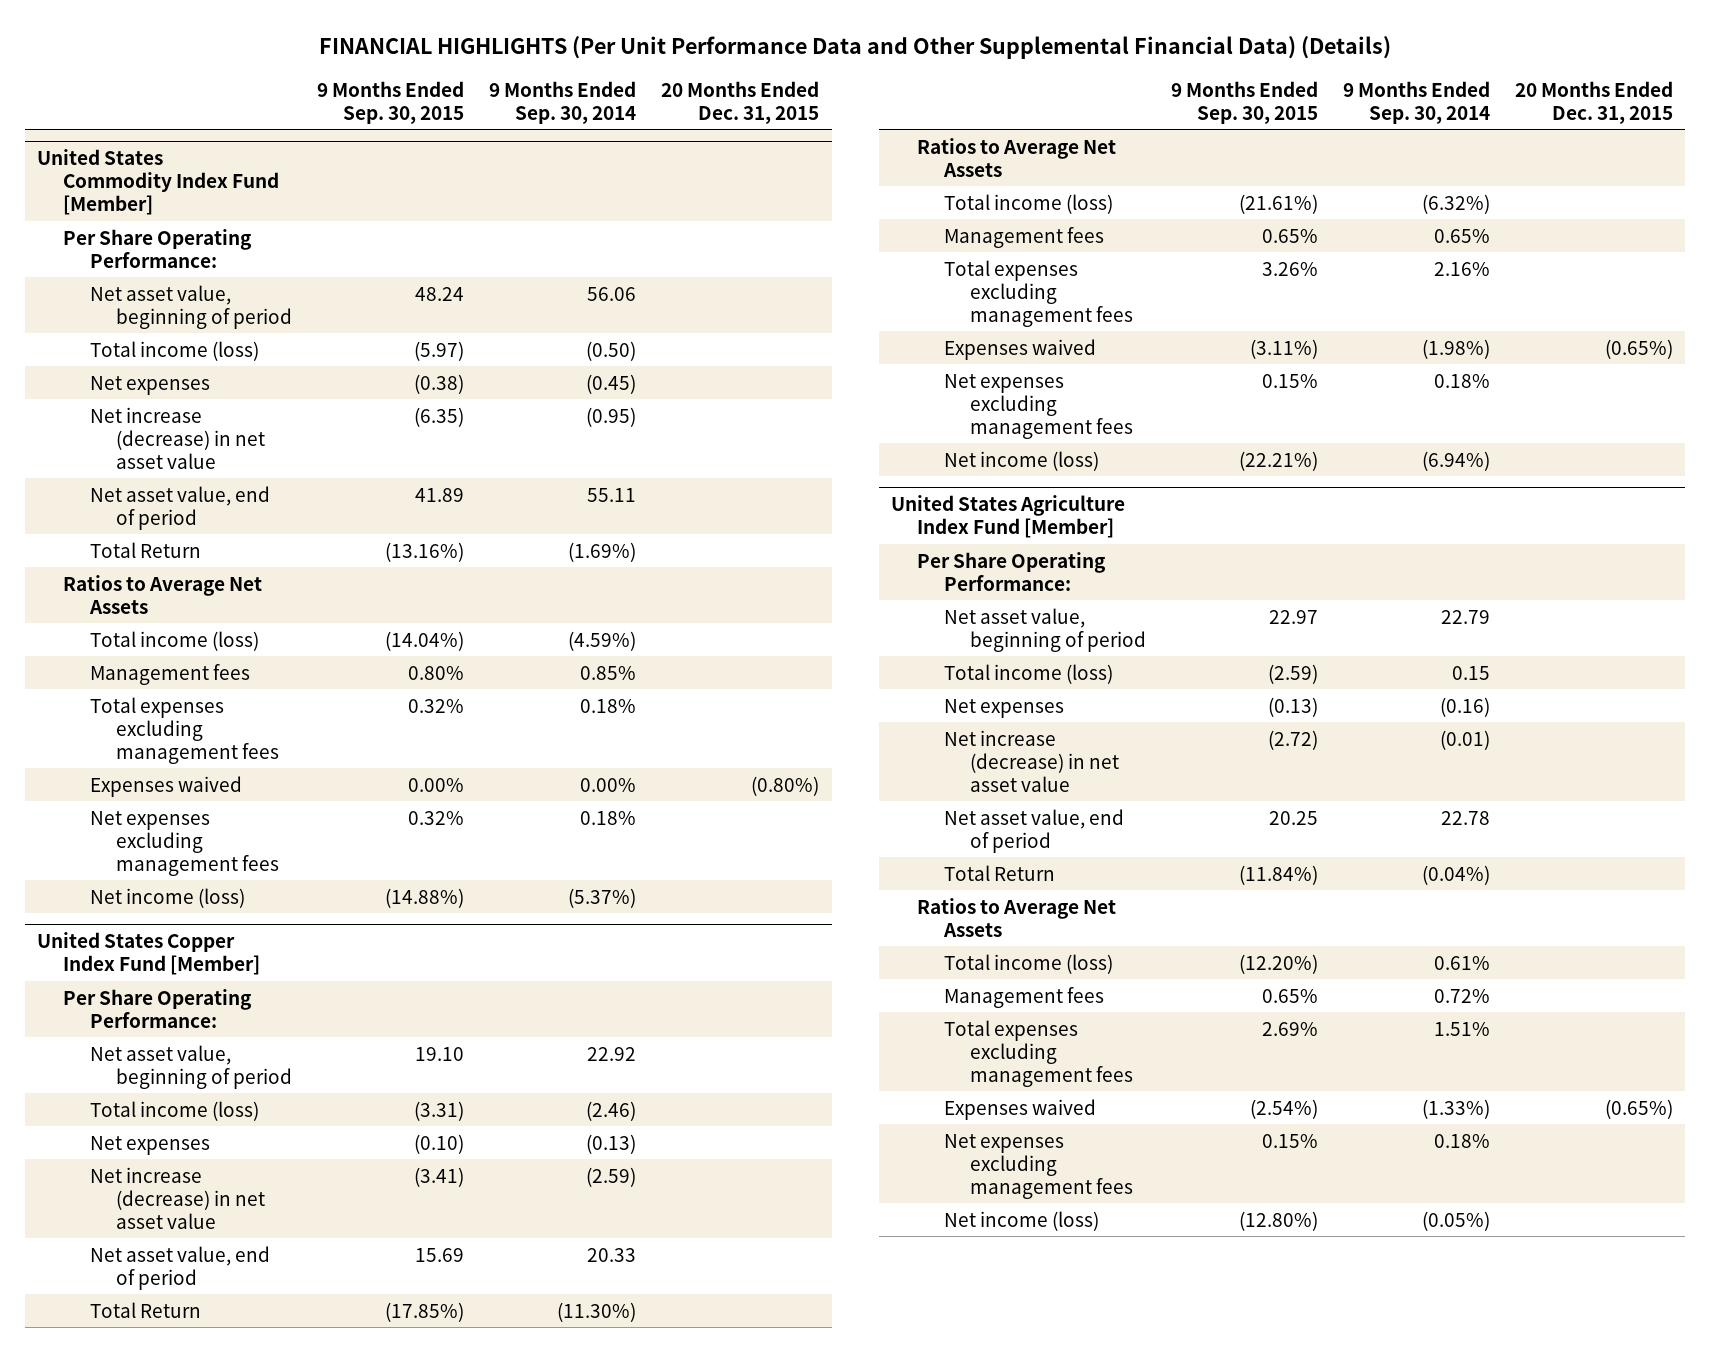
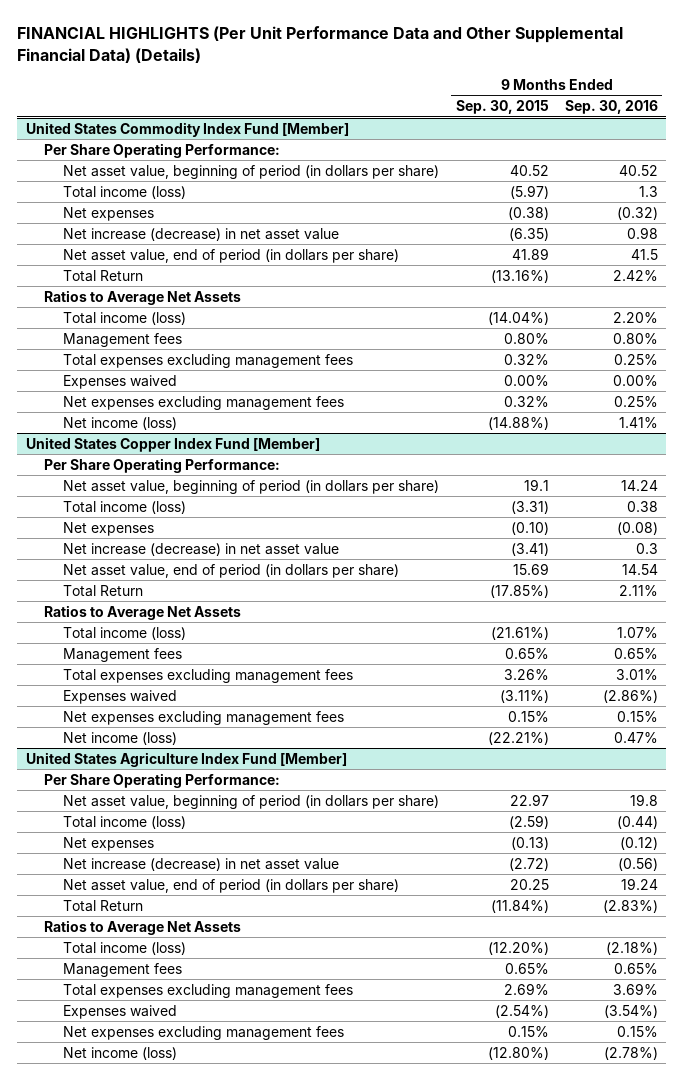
[488,80,636,124] 9 Months Ended Sep. 30, 2014 -> none
[661,80,820,124] 20 Months Ended Dec. 31, 2015 -> none
none -> [565,100,659,115] Sep. 30, 2016
[89,284,292,329] Net asset value, beginning of period -> [62,164,439,179] Net asset value, beginning of period (in dollars per share)
[414,286,464,301] 48.24 -> [509,164,549,176] 40.52
[89,485,270,530] Net asset value, end of period -> [62,248,399,263] Net asset value, end of period (in dollars per share)
[89,1044,292,1089] Net asset value, beginning of period -> [62,479,439,494] Net asset value, beginning of period (in dollars per share)
[414,1046,464,1061] 19.10 -> [523,478,549,491] 19.1
[89,1245,270,1290] Net asset value, end of period -> [62,563,399,578] Net asset value, end of period (in dollars per share)
[943,607,1146,652] Net asset value, beginning of period -> [62,794,439,809] Net asset value, beginning of period (in dollars per share)
[943,808,1124,853] Net asset value, end of period -> [62,878,399,893] Net asset value, end of period (in dollars per share)

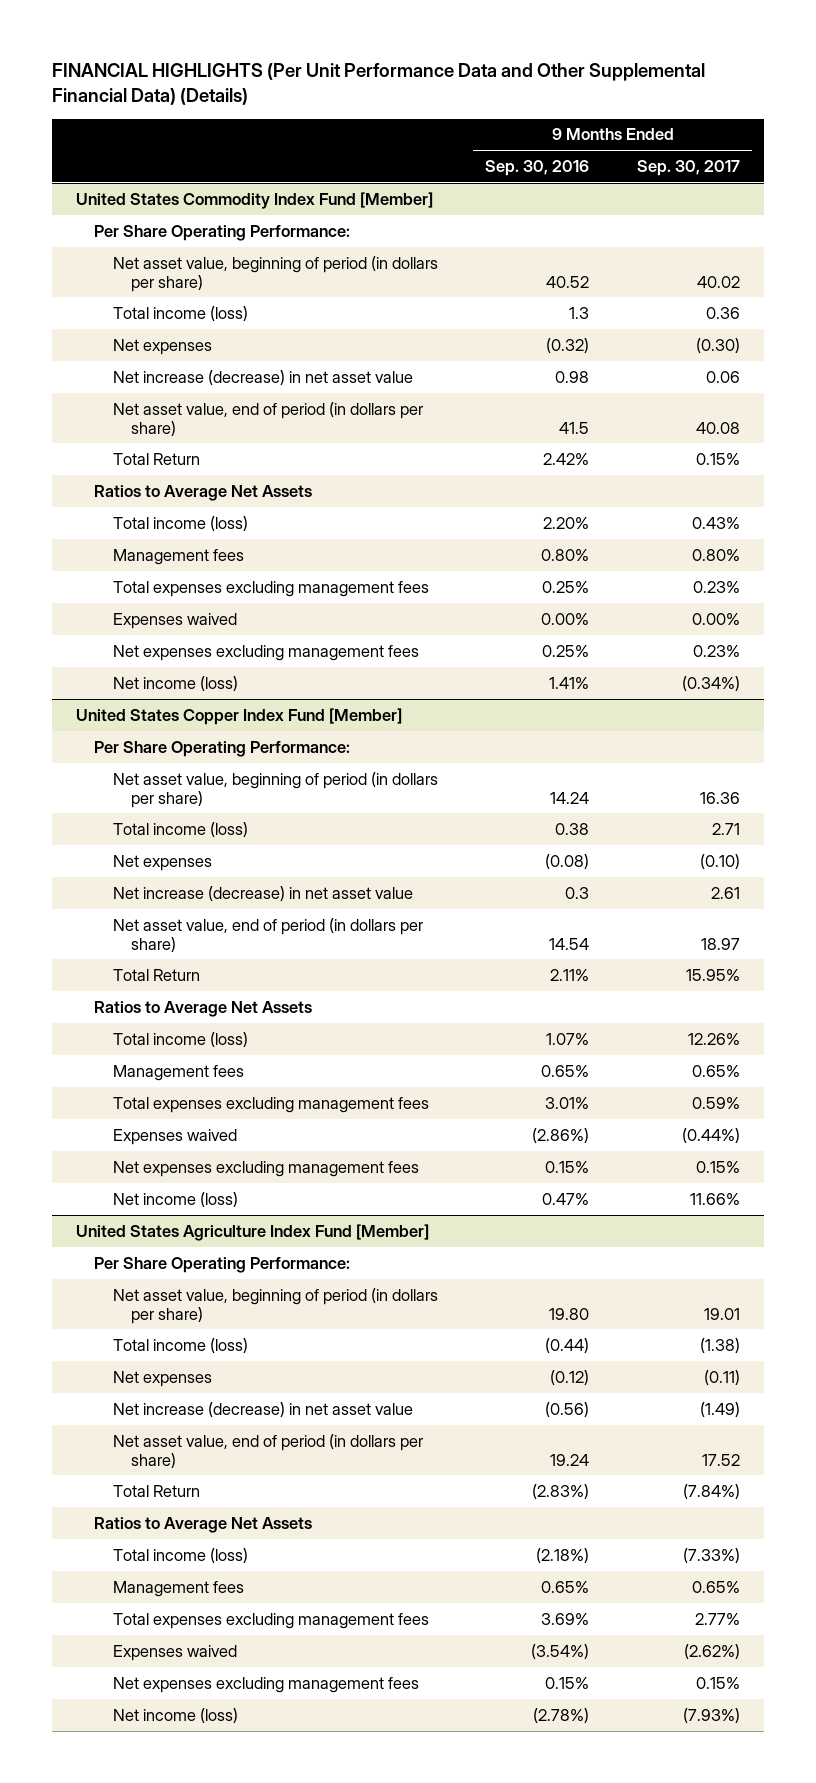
[455,100,549,115] Sep. 30, 2015 -> none
none -> [637,160,741,177] Sep. 30, 2017
[630,793,659,806] 19.8 -> [549,1307,590,1320] 19.80

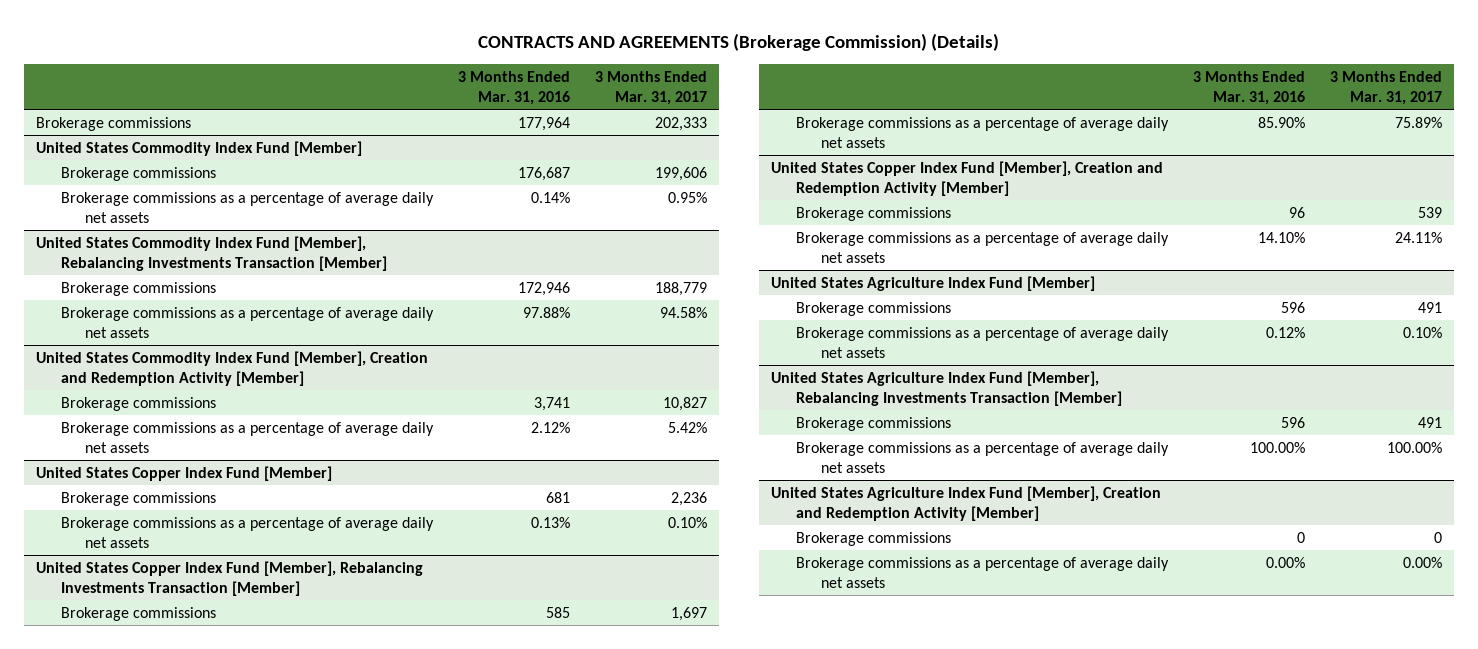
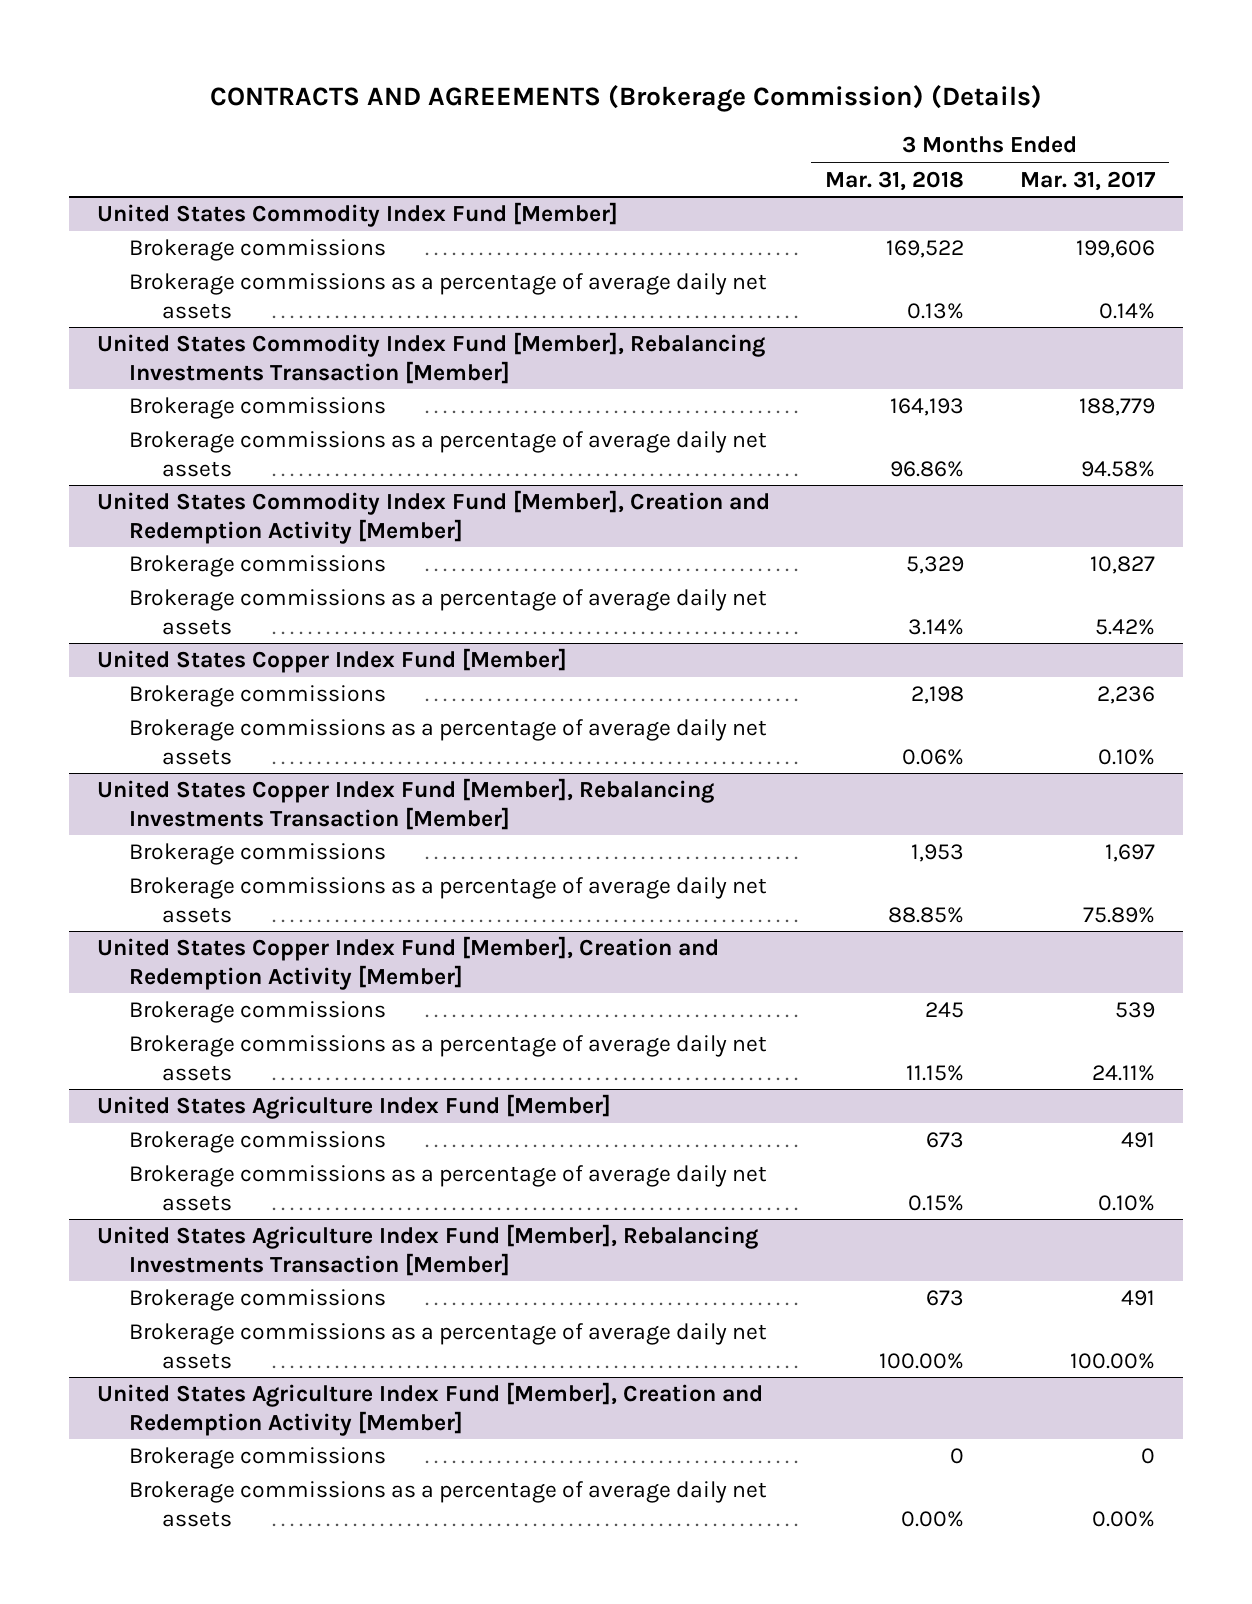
[457,70,570,106] 3 Months Ended Mar. 31, 2016 -> none
none -> [825,170,965,191] Mar. 31, 2018
[36,116,192,131] Brokerage commissions -> none
[667,191,707,203] 0.95% -> [1099,302,1156,319] 0.14%

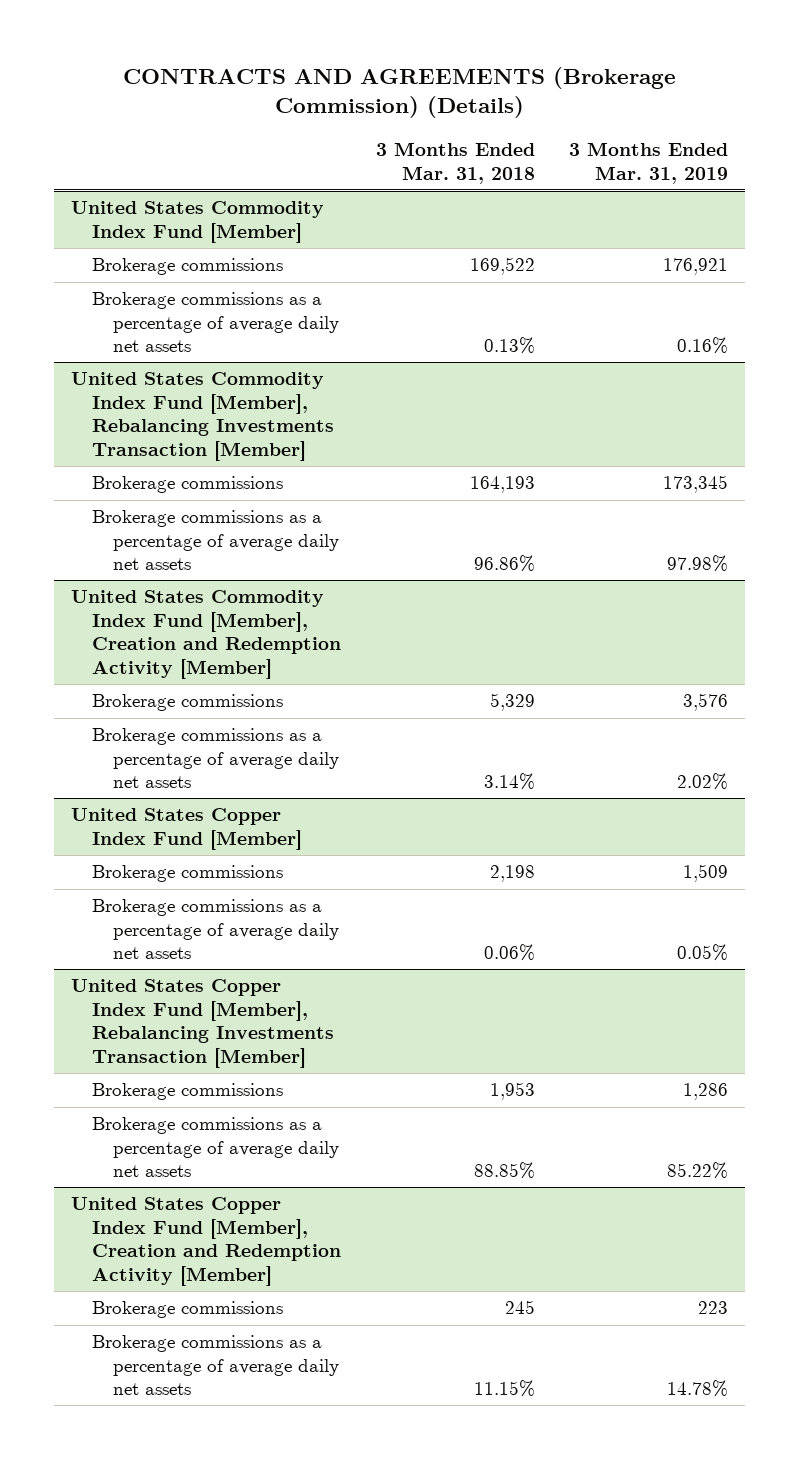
[1020,170,1157,191] Mar. 31, 2017 -> none
none -> [569,142,729,184] 3 Months Ended Mar. 31, 2019
[96,1094,611,1120] United States Agriculture Index Fund [Member] -> none
[129,1131,387,1154] Brokerage commissions -> none
[129,1165,768,1211] Brokerage commissions as a percentage of average daily net assets -> none
[96,1224,758,1276] United States Agriculture Index Fund [Member], Rebalancing Investments Transaction [Member] -> none
[129,1289,387,1312] Brokerage commissions -> none
[129,1323,768,1369] Brokerage commissions as a percentage of average daily net assets -> none
[96,1382,763,1436] United States Agriculture Index Fund [Member], Creation and Redemption Activity [Member] -> none
[129,1447,387,1470] Brokerage commissions -> none
[129,1481,768,1527] Brokerage commissions as a percentage of average daily net assets -> none

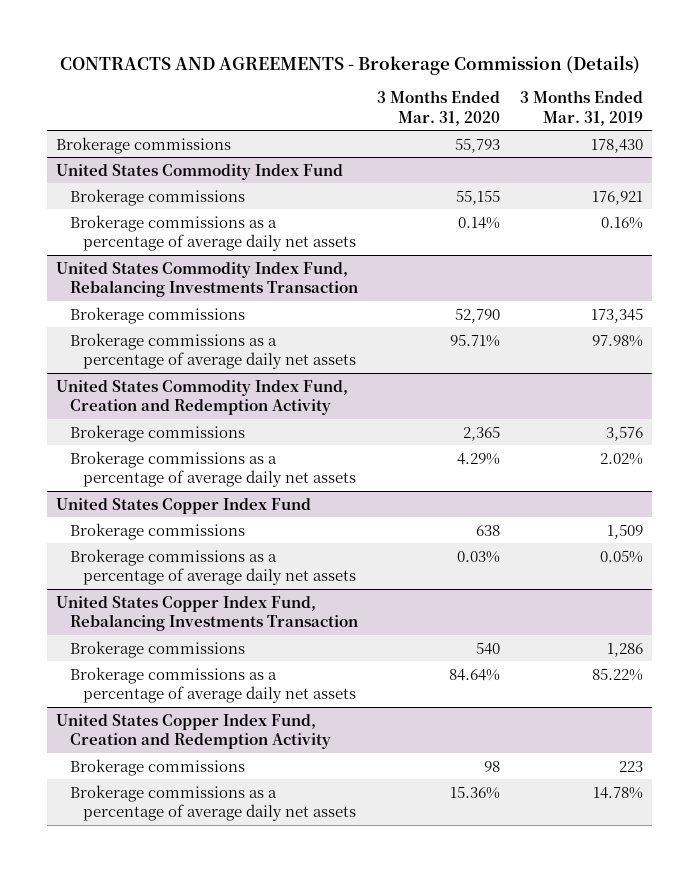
[122,66,676,119] CONTRACTS AND AGREEMENTS (Brokerage Commission) (Details) -> [59,54,640,75] CONTRACTS AND AGREEMENTS - Brokerage Commission (Details)
[375,142,535,184] 3 Months Ended Mar. 31, 2018 -> none
none -> [377,90,501,126] 3 Months Ended Mar. 31, 2020
none -> [56,136,232,154] Brokerage commissions
[71,201,325,243] United States Commodity Index Fund [Member] -> [56,163,344,180] United States Commodity Index Fund
[71,372,334,461] United States Commodity Index Fund [Member], Rebalancing Investments Transaction [Member] -> [56,261,358,297] United States Commodity Index Fund, Rebalancing Investments Transaction
[71,590,341,679] United States Commodity Index Fund [Member], Creation and Redemption Activity [Member] -> [56,379,349,415] United States Commodity Index Fund, Creation and Redemption Activity
[71,808,302,850] United States Copper Index Fund [Member] -> [56,497,312,514] United States Copper Index Fund
[71,979,334,1068] United States Copper Index Fund [Member], Rebalancing Investments Transaction [Member] -> [56,595,358,631] United States Copper Index Fund, Rebalancing Investments Transaction
[71,1197,341,1286] United States Copper Index Fund [Member], Creation and Redemption Activity [Member] -> [56,713,331,749] United States Copper Index Fund, Creation and Redemption Activity

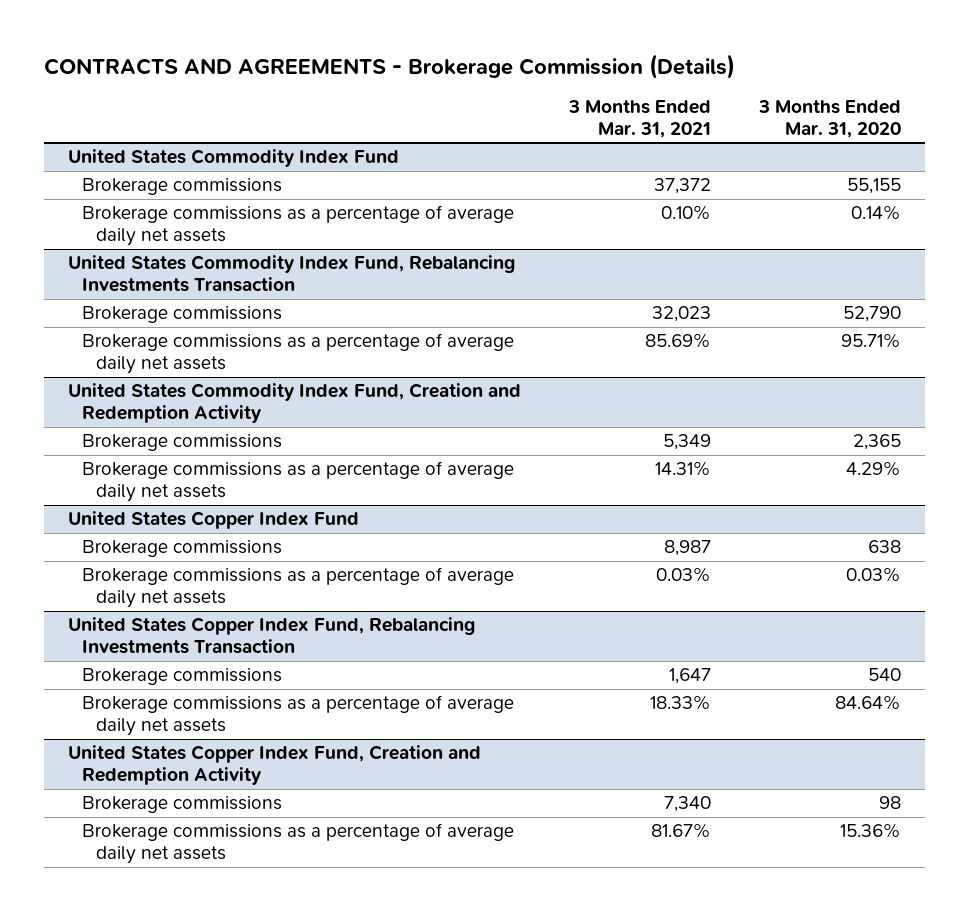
[519,90,643,126] 3 Months Ended Mar. 31, 2019 -> none
none -> [567,99,711,138] 3 Months Ended Mar. 31, 2021
[56,136,232,154] Brokerage commissions -> none

